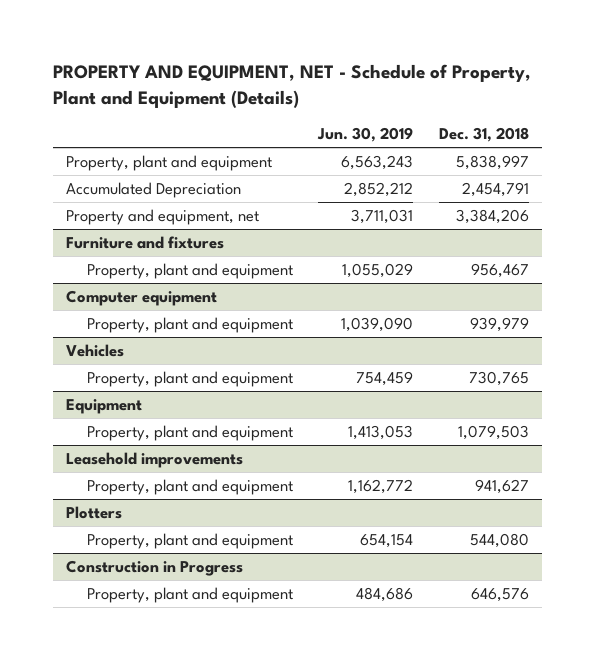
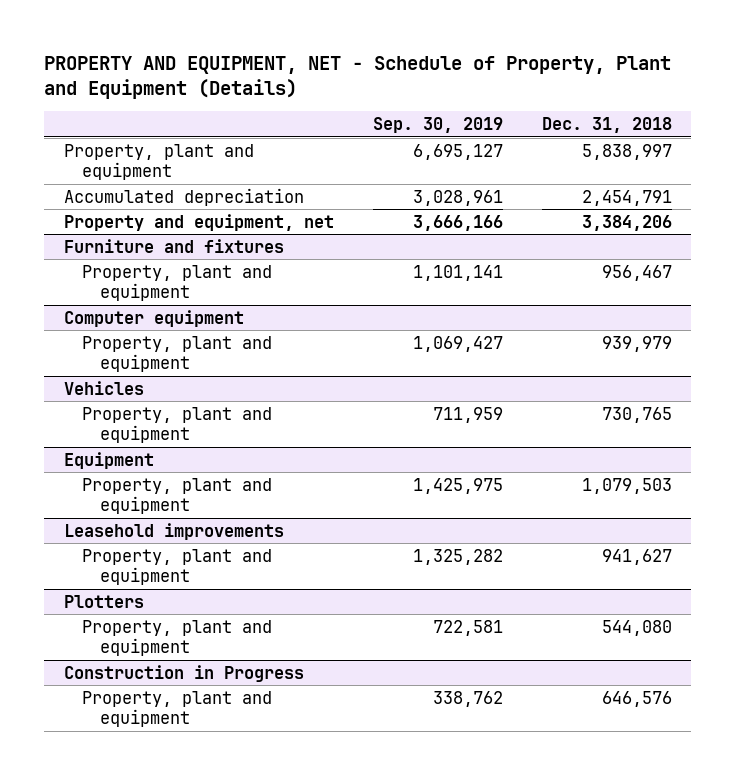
[317,127,414,143] Jun. 30, 2019 -> none
none -> [372,116,503,133] Sep. 30, 2019
[65,181,241,198] Accumulated Depreciation -> [63,187,304,206] Accumulated depreciation

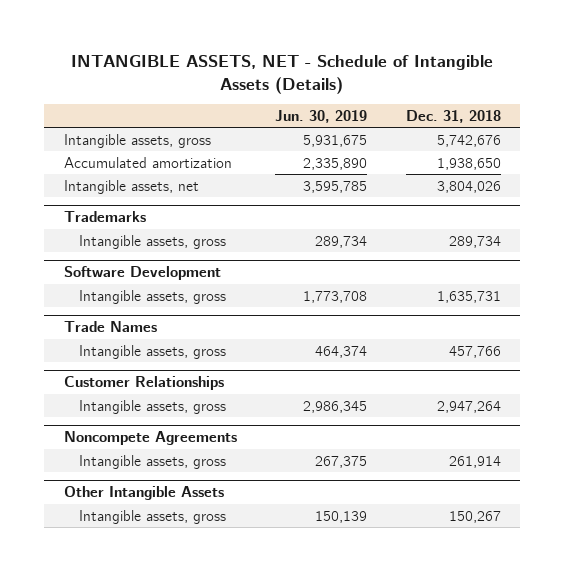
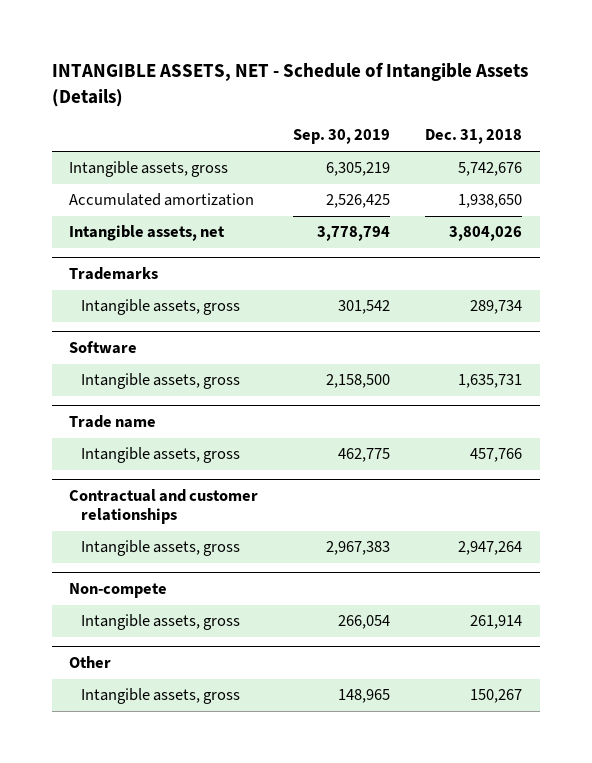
[275,109,368,123] Jun. 30, 2019 -> none
none -> [293,129,391,145] Sep. 30, 2019
[63,266,221,281] Software Development -> [69,341,138,355] Software
[63,321,157,333] Trade Names -> [69,415,157,429] Trade name
[63,376,224,391] Customer Relationships -> [69,489,259,525] Contractual and customer relationships
[63,431,237,446] Noncompete Agreements -> [69,583,168,599] Non-compete
[63,486,224,501] Other Intangible Assets -> [69,656,112,669] Other

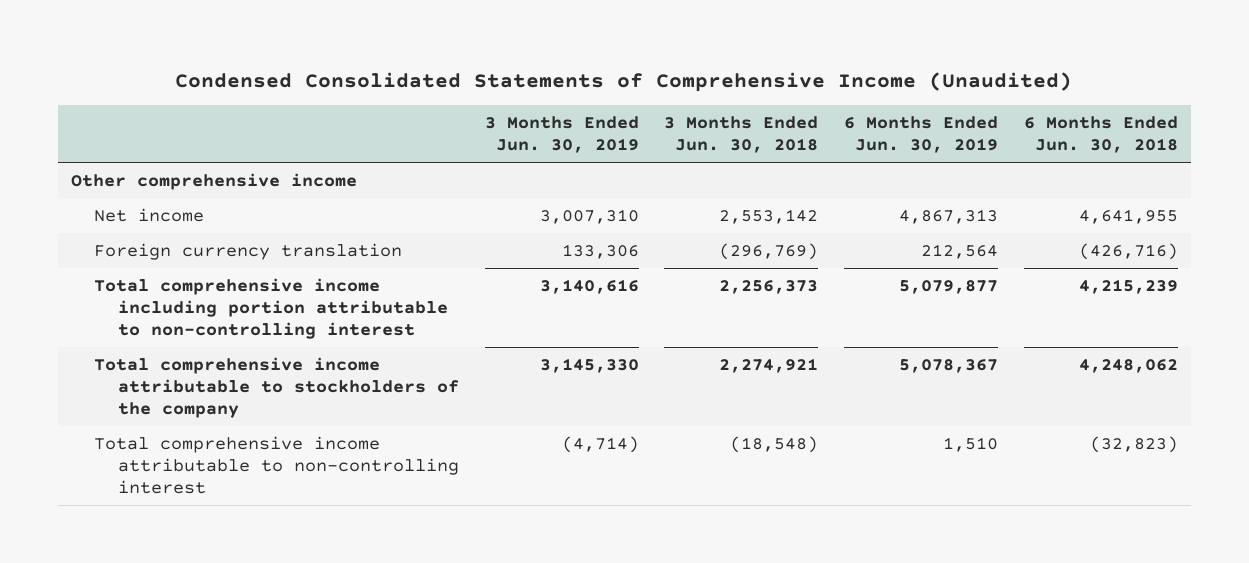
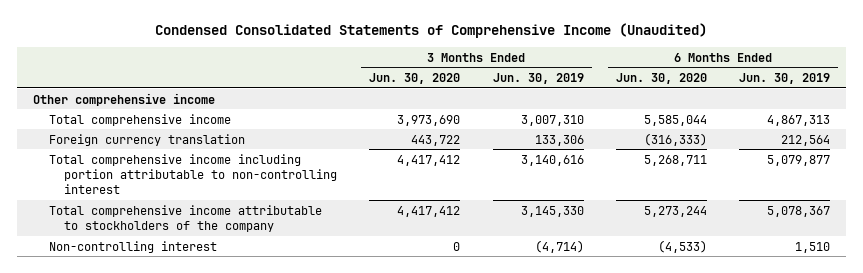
[664,116,819,154] 3 Months Ended Jun. 30, 2018 -> none
[1024,116,1179,154] 6 Months Ended Jun. 30, 2018 -> none
none -> [369,73,461,85] Jun. 30, 2020
none -> [615,73,707,85] Jun. 30, 2020
[94,208,205,223] Net income -> [48,113,231,126] Total comprehensive income
[94,436,459,494] Total comprehensive income attributable to non-controlling interest -> [48,240,217,253] Non-controlling interest

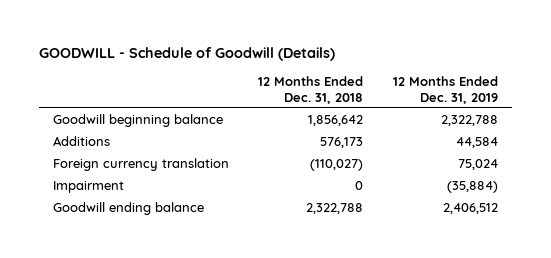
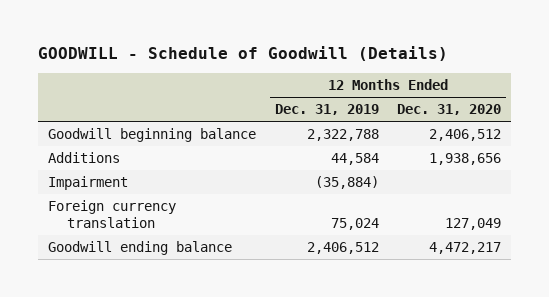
[258,76,364,104] 12 Months Ended Dec. 31, 2018 -> none
none -> [397,104,502,116] Dec. 31, 2020
[53,158,230,172] Foreign currency translation -> [47,200,176,229] Foreign currency translation

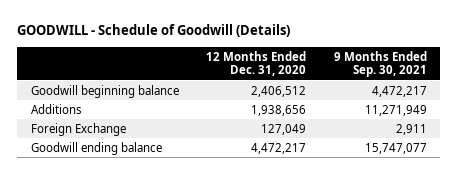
[274,104,379,116] Dec. 31, 2019 -> none
none -> [333,50,427,78] 9 Months Ended Sep. 30, 2021
[47,176,128,191] Impairment -> none
[47,200,176,229] Foreign currency translation -> [30,122,126,136] Foreign Exchange

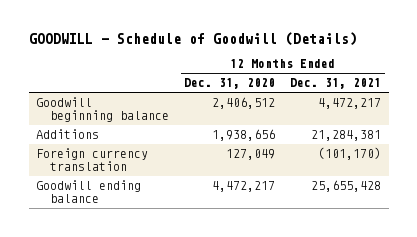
[333,50,427,78] 9 Months Ended Sep. 30, 2021 -> none
none -> [290,78,382,90] Dec. 31, 2021
[30,122,126,136] Foreign Exchange -> [36,148,149,172] Foreign currency translation

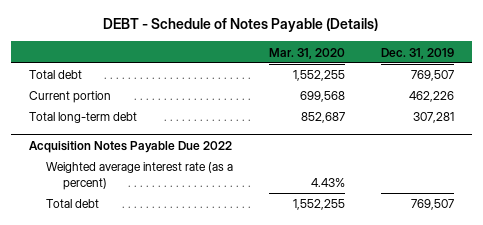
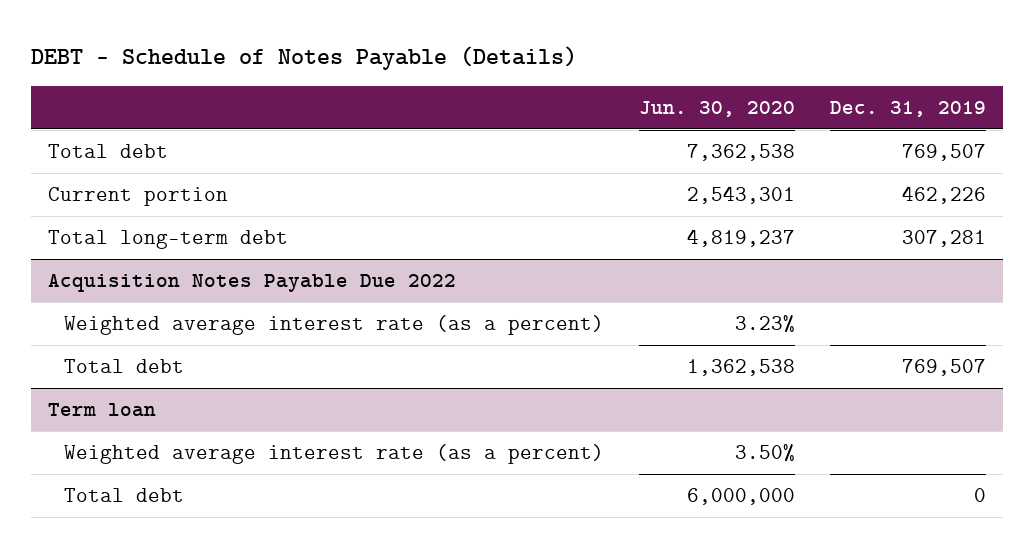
[268,47,345,59] Mar. 31, 2020 -> none
none -> [638,100,795,117] Jun. 30, 2020
none -> [48,403,157,418] Term loan
none -> [64,444,605,465] Weighted average interest rate (as a percent)
none -> [64,488,185,503] Total debt

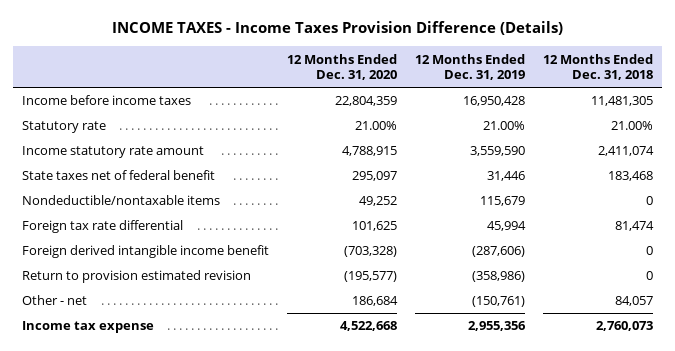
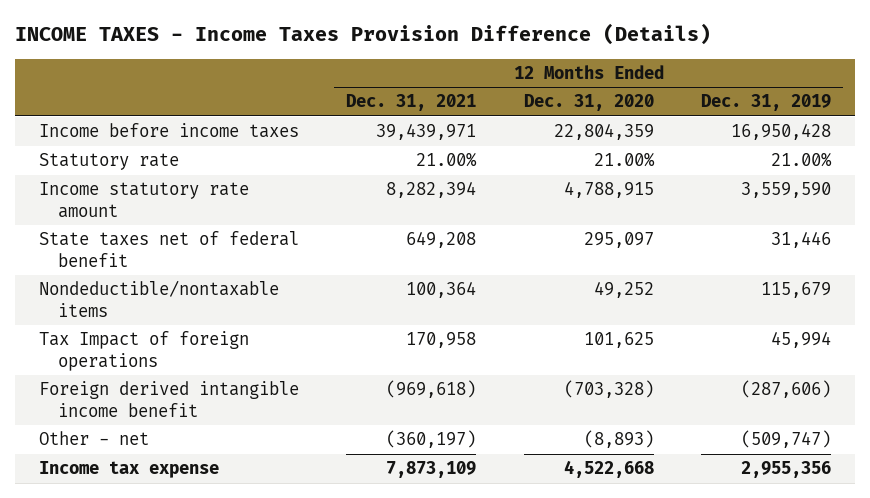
[542,53,653,81] 12 Months Ended Dec. 31, 2018 -> none
none -> [346,94,477,112] Dec. 31, 2021
[21,220,183,234] Foreign tax rate differential -> [38,331,249,371] Tax Impact of foreign operations
[21,270,251,284] Return to provision estimated revision -> none
[351,296,398,307] 186,684 -> [583,430,654,449] (8,893)
[471,296,525,308] (150,761) -> [740,430,831,449] (509,747)

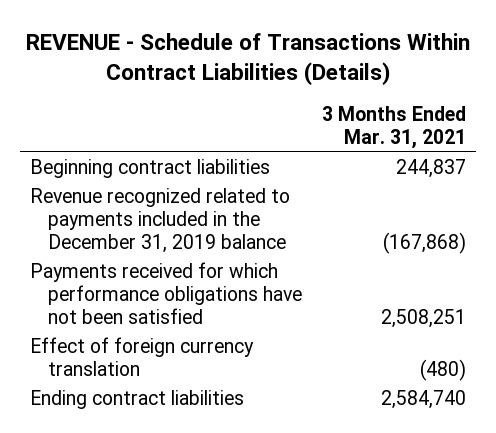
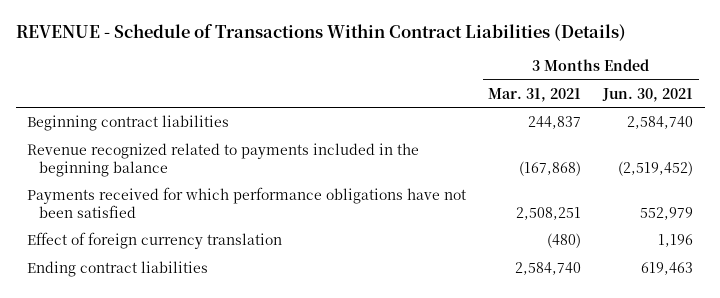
none -> [602,87,694,102] Jun. 30, 2021
[30,188,291,254] Revenue recognized related to payments included in the December 31, 2019 balance -> [26,143,419,177] Revenue recognized related to payments included in the beginning balance

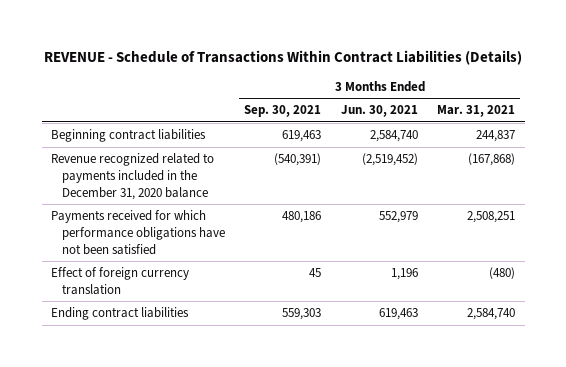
none -> [244,105,322,118] Sep. 30, 2021
[26,143,419,177] Revenue recognized related to payments included in the beginning balance -> [51,153,215,200] Revenue recognized related to payments included in the December 31, 2020 balance

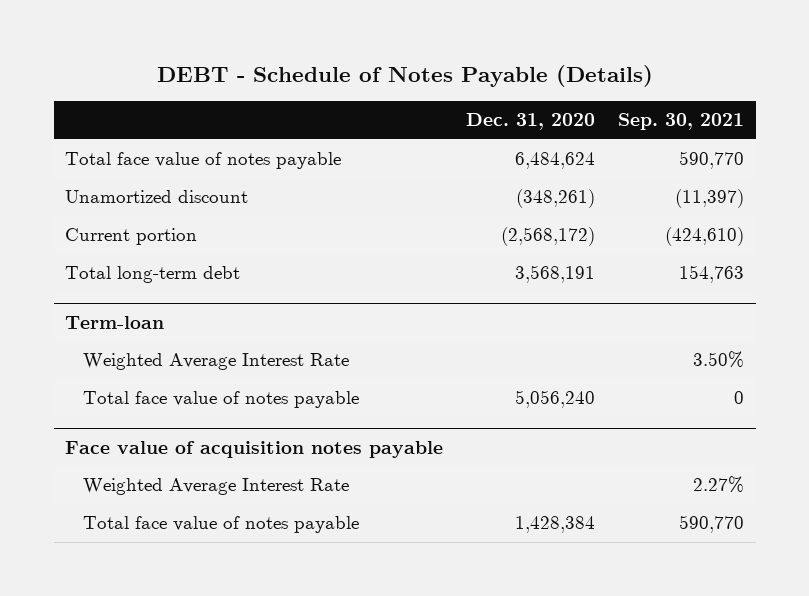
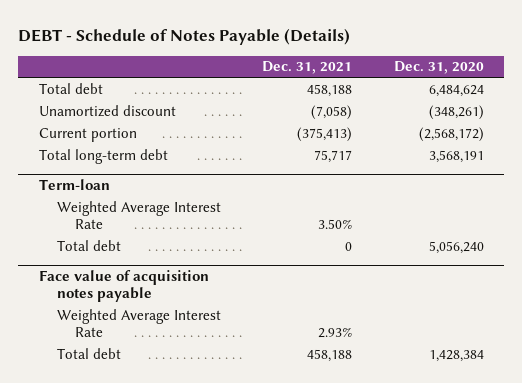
[618,113,745,131] Sep. 30, 2021 -> none
none -> [262,61,353,75] Dec. 31, 2021
[65,152,342,170] Total face value of notes payable -> [38,82,103,94] Total debt
[82,391,359,409] Total face value of notes payable -> [56,239,121,251] Total debt
[82,516,359,534] Total face value of notes payable -> [56,347,121,359] Total debt

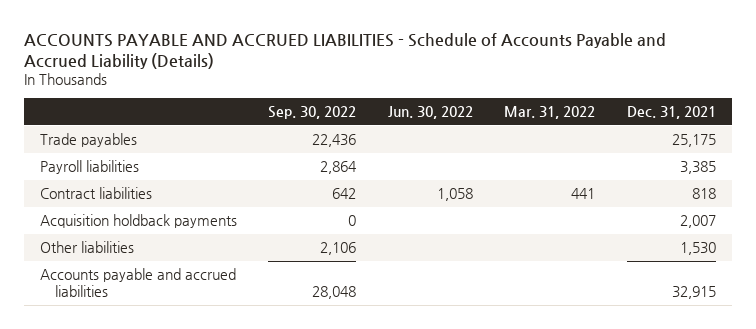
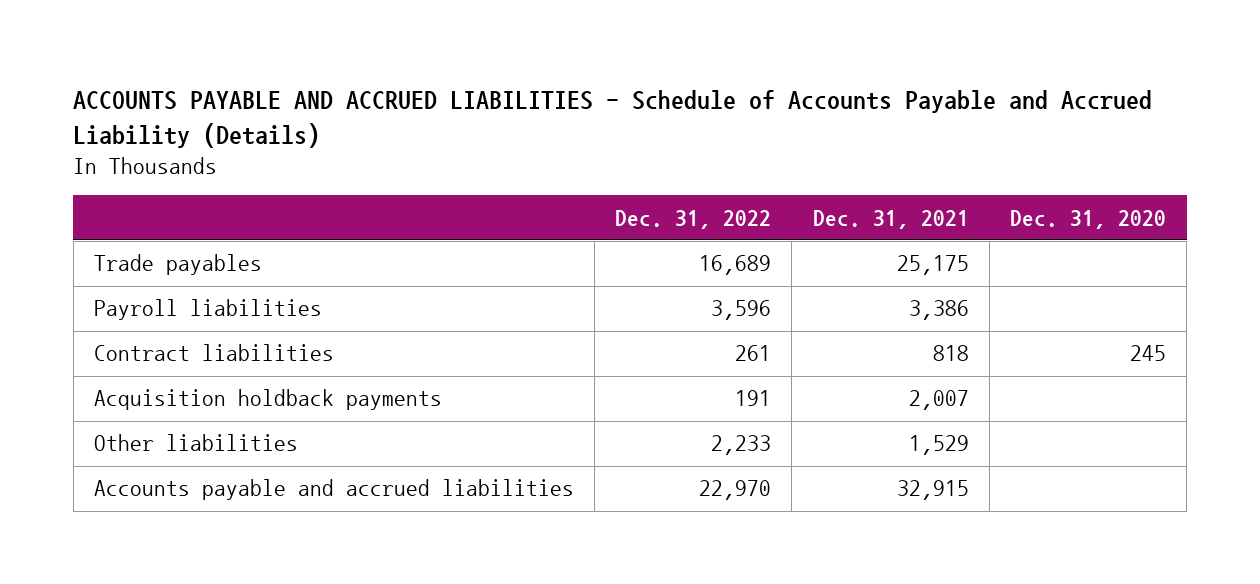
[268,106,357,120] Sep. 30, 2022 -> none
[387,106,473,120] Jun. 30, 2022 -> none
[504,106,596,120] Mar. 31, 2022 -> none
none -> [615,209,772,229] Dec. 31, 2022
none -> [1009,209,1166,229] Dec. 31, 2020
[679,161,716,175] 3,385 -> [908,300,969,321] 3,386
[679,242,716,256] 1,530 -> [908,435,969,456] 1,529

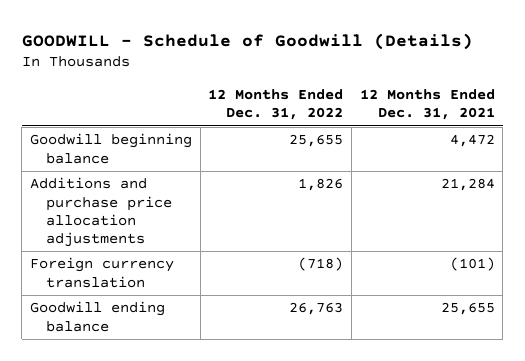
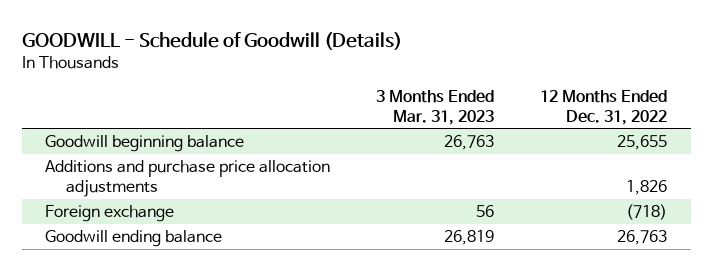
[359,89,495,121] 12 Months Ended Dec. 31, 2021 -> none
none -> [376,90,495,125] 3 Months Ended Mar. 31, 2023
[29,257,174,288] Foreign currency translation -> [44,205,174,223] Foreign exchange

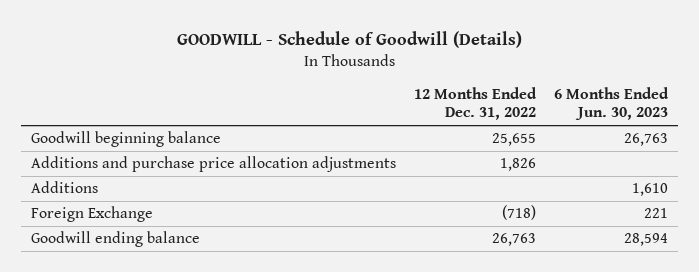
[376,90,495,125] 3 Months Ended Mar. 31, 2023 -> none
none -> [554,86,670,121] 6 Months Ended Jun. 30, 2023
none -> [30,181,98,194] Additions
[44,205,174,223] Foreign exchange -> [30,206,153,223] Foreign Exchange

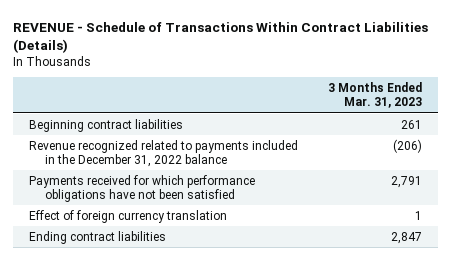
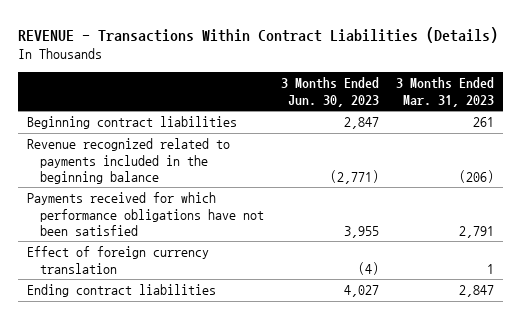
[13,21,429,53] REVENUE - Schedule of Transactions Within Contract Liabilities (Details) -> [18,26,499,43] REVENUE - Transactions Within Contract Liabilities (Details)
none -> [281,77,380,107] 3 Months Ended Jun. 30, 2023
[28,139,298,167] Revenue recognized related to payments included in the December 31, 2022 balance -> [26,138,230,184] Revenue recognized related to payments included in the beginning balance

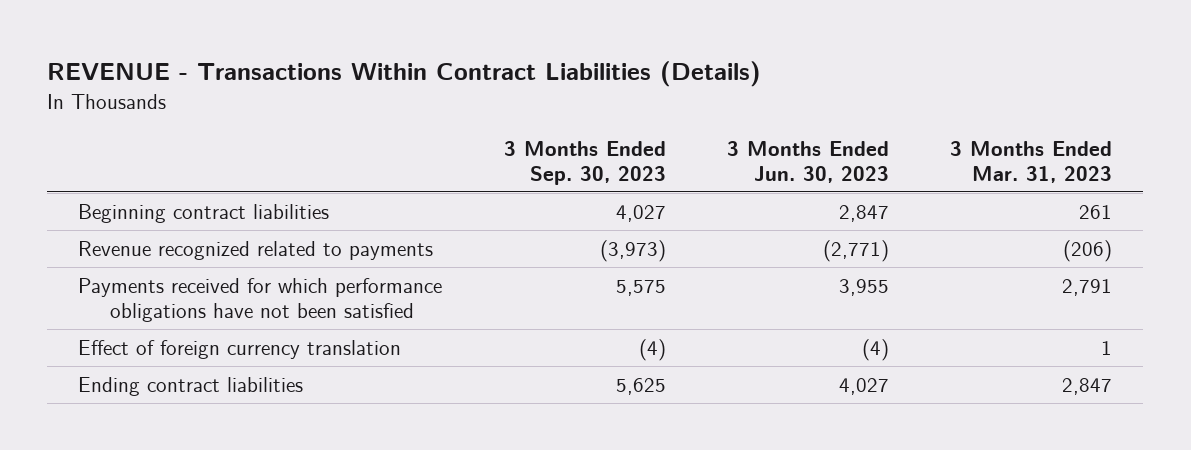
none -> [503,140,666,185] 3 Months Ended Sep. 30, 2023
[26,138,230,184] Revenue recognized related to payments included in the beginning balance -> [78,240,434,260] Revenue recognized related to payments

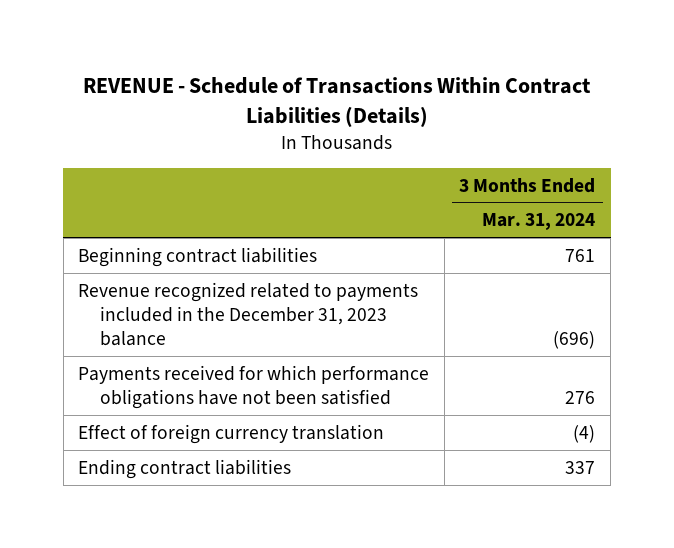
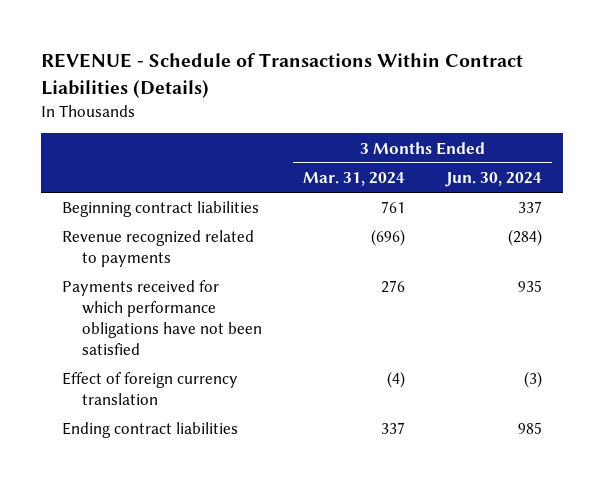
none -> [445,171,543,187] Jun. 30, 2024
[78,281,419,346] Revenue recognized related to payments included in the December 31, 2023 balance -> [61,230,254,267] Revenue recognized related to payments

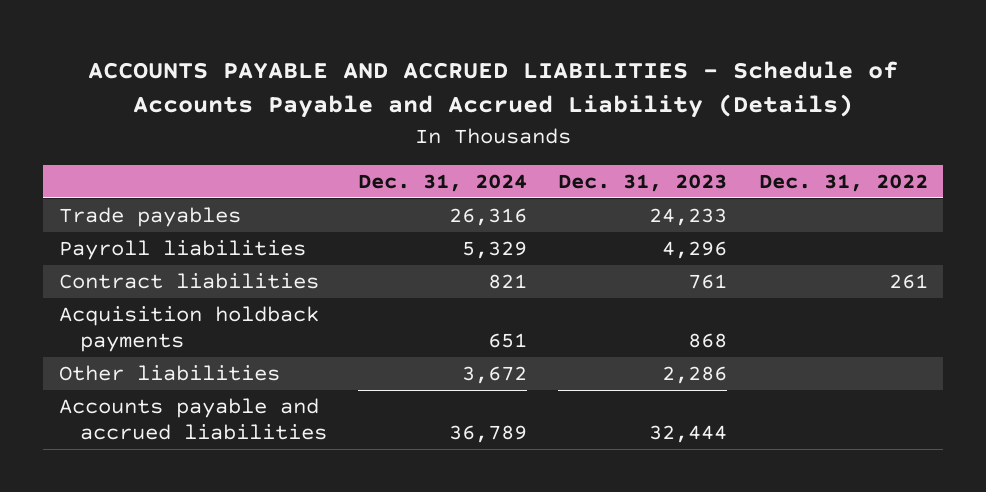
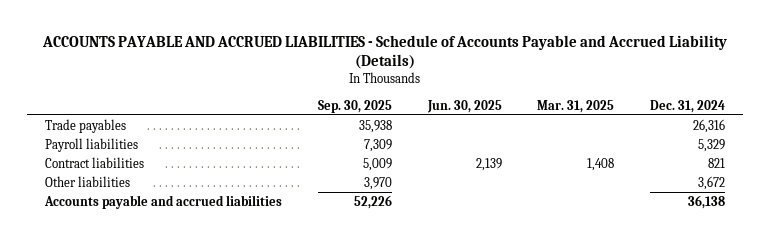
[558,173,728,192] Dec. 31, 2023 -> none
[758,173,928,192] Dec. 31, 2022 -> none
none -> [317,99,392,113] Sep. 30, 2025
none -> [426,99,502,113] Jun. 30, 2025
none -> [537,99,615,113] Mar. 31, 2025
[58,306,319,353] Acquisition holdback payments -> none
[449,425,528,444] 36,789 -> [688,194,726,209] 36,138

